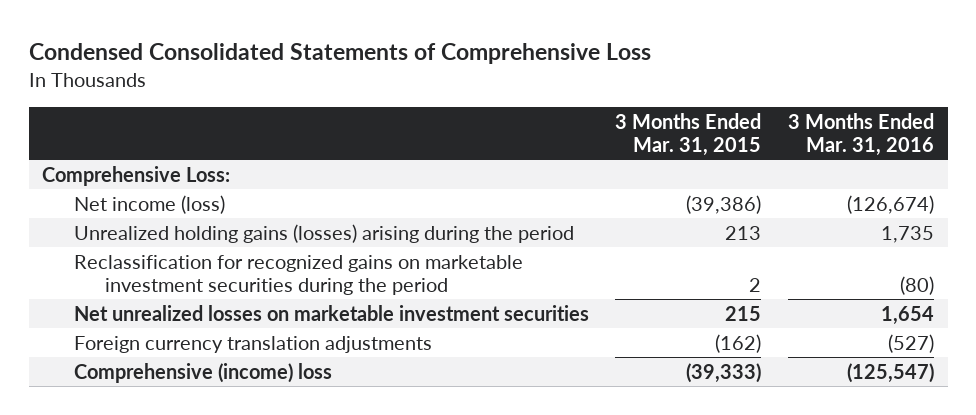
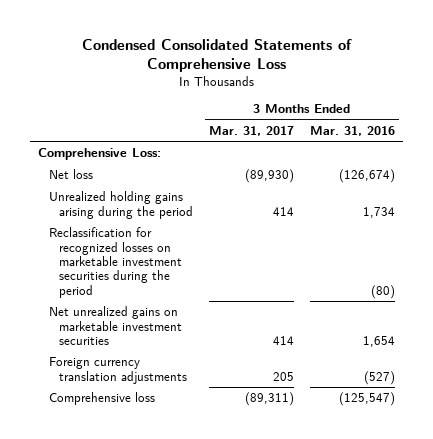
[615,112,762,156] 3 Months Ended Mar. 31, 2015 -> none
none -> [209,125,295,136] Mar. 31, 2017
[73,194,225,214] Net income (loss) -> [48,169,93,180] Net loss
[73,223,574,243] Unrealized holding gains (losses) arising during the period -> [48,191,194,219] Unrealized holding gains arising during the period
[881,225,935,243] 1,735 -> [363,206,396,218] 1,734
[73,254,523,296] Reclassification for recognized gains on marketable investment securities during the period -> [48,227,183,298] Reclassification for recognized losses on marketable investment securities during the period
[73,304,589,321] Net unrealized losses on marketable investment securities -> [48,306,183,346] Net unrealized gains on marketable investment securities
[73,362,332,383] Comprehensive (income) loss -> [48,392,155,406] Comprehensive loss

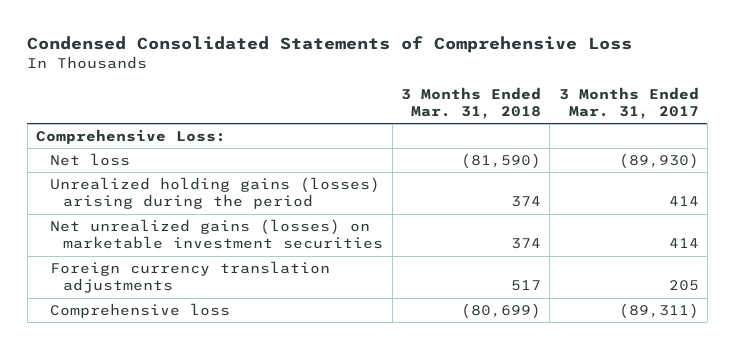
[310,125,396,136] Mar. 31, 2016 -> none
none -> [400,86,541,120] 3 Months Ended Mar. 31, 2018
[48,227,183,298] Reclassification for recognized losses on marketable investment securities during the period -> none
[48,191,194,219] Unrealized holding gains arising during the period -> [49,177,380,210] Unrealized holding gains (losses) arising during the period
[48,306,183,346] Net unrealized gains on marketable investment securities -> [49,219,384,250] Net unrealized gains (losses) on marketable investment securities

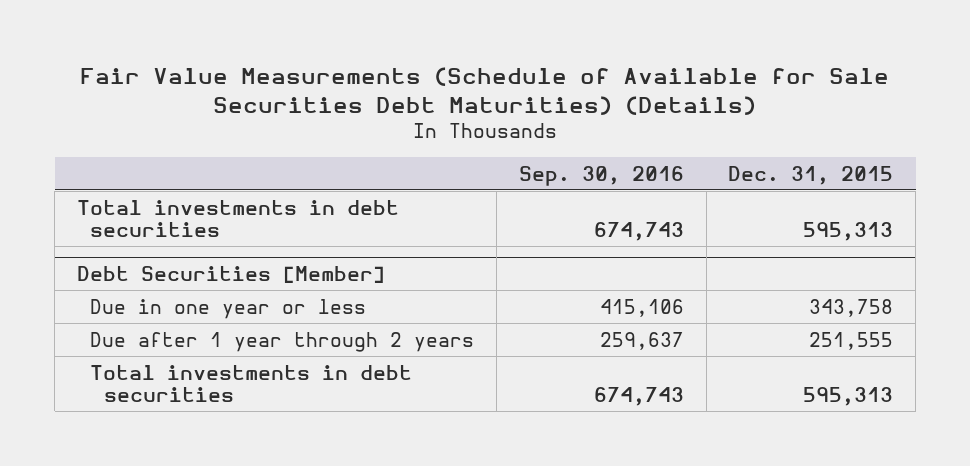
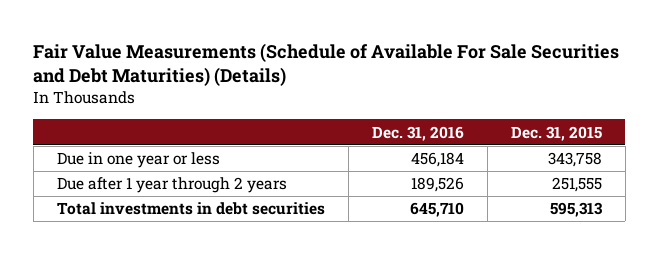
[80,66,890,115] Fair Value Measurements (Schedule of Available for Sale Securities Debt Maturities) (Details) -> [33,42,620,87] Fair Value Measurements (Schedule of Available For Sale Securities and Debt Maturities) (Details)
[518,165,684,186] Sep. 30, 2016 -> none
none -> [371,125,464,141] Dec. 31, 2016
[76,199,399,238] Total investments in debt securities -> none
[76,265,385,283] Debt Securities [Member] -> none

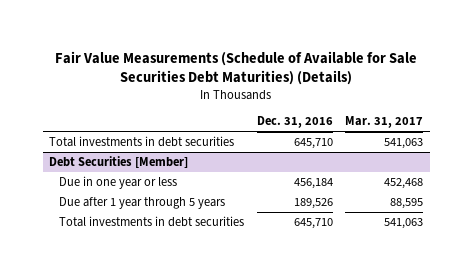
[33,42,620,87] Fair Value Measurements (Schedule of Available For Sale Securities and Debt Maturities) (Details) -> [55,50,418,85] Fair Value Measurements (Schedule of Available for Sale Securities Debt Maturities) (Details)
[510,125,602,141] Dec. 31, 2015 -> none
none -> [345,116,424,129] Mar. 31, 2017
none -> [49,136,235,148] Total investments in debt securities
none -> [49,156,189,169] Debt Securities [Member]
[56,177,287,194] Due after 1 year through 2 years -> [59,197,226,210] Due after 1 year through 5 years

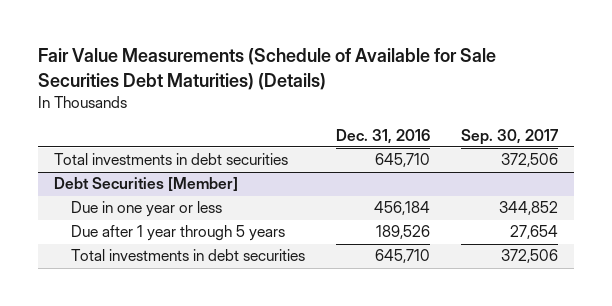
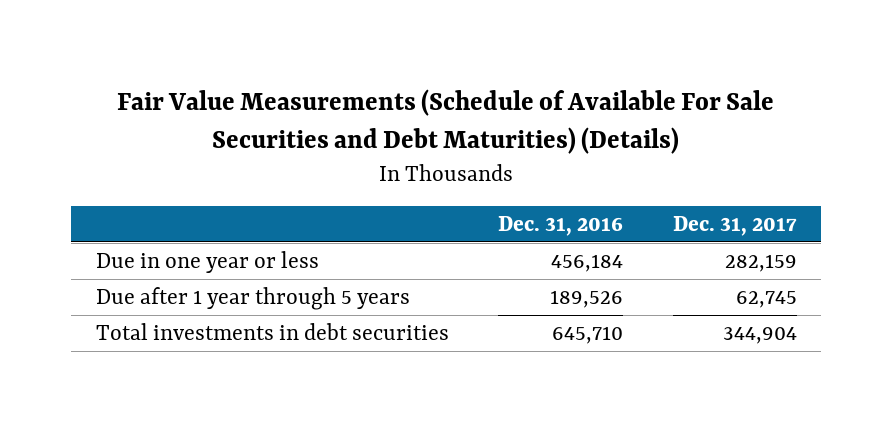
[38,48,497,90] Fair Value Measurements (Schedule of Available for Sale Securities Debt Maturities) (Details) -> [117,88,775,154] Fair Value Measurements (Schedule of Available For Sale Securities and Debt Maturities) (Details)
[461,128,559,145] Sep. 30, 2017 -> none
none -> [672,215,797,236] Dec. 31, 2017
[53,153,288,166] Total investments in debt securities -> none
[53,177,238,192] Debt Securities [Member] -> none

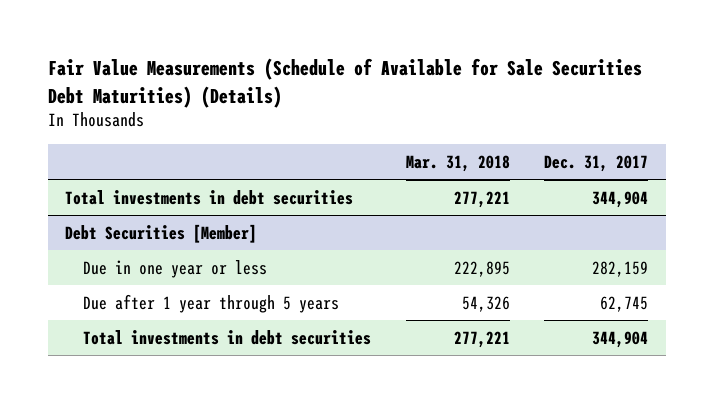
[117,88,775,154] Fair Value Measurements (Schedule of Available For Sale Securities and Debt Maturities) (Details) -> [48,58,643,108] Fair Value Measurements (Schedule of Available for Sale Securities Debt Maturities) (Details)
[498,215,624,236] Dec. 31, 2016 -> none
none -> [405,154,510,172] Mar. 31, 2018
none -> [65,189,354,205] Total investments in debt securities
none -> [65,223,258,243] Debt Securities [Member]

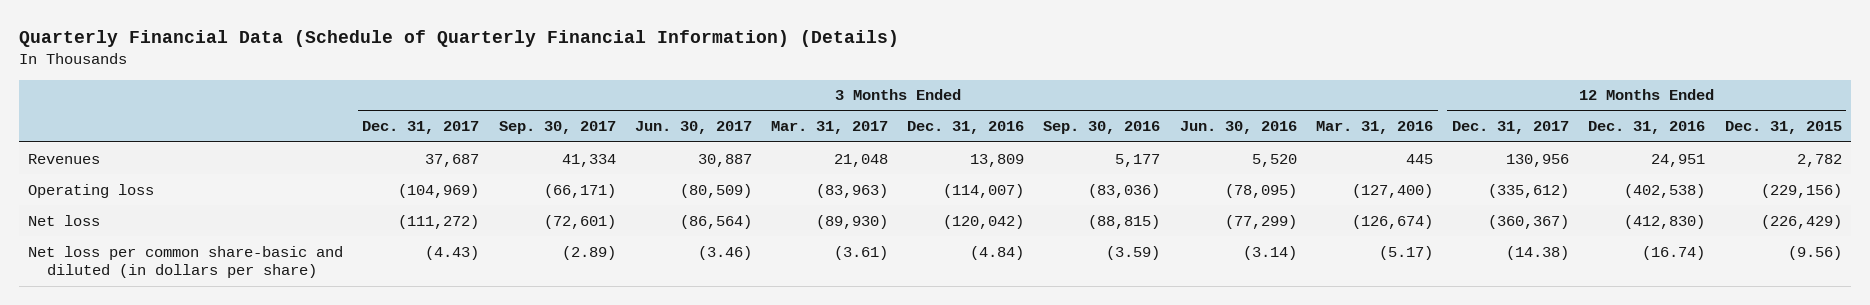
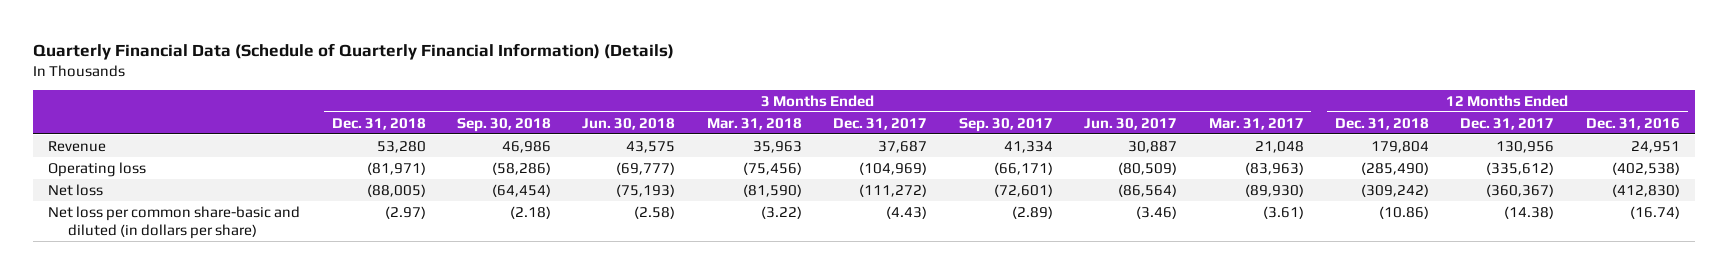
[907,121,1025,135] Dec. 31, 2016 -> none
[1043,121,1161,135] Sep. 30, 2016 -> none
[1179,121,1297,135] Jun. 30, 2016 -> none
[1315,121,1433,135] Mar. 31, 2016 -> none
[1724,121,1842,135] Dec. 31, 2015 -> none
none -> [331,117,426,130] Dec. 31, 2018
none -> [457,117,552,132] Sep. 30, 2018
none -> [582,117,676,130] Jun. 30, 2018
none -> [706,117,802,130] Mar. 31, 2018
none -> [1334,117,1429,130] Dec. 31, 2018
[28,153,101,164] Revenues -> [48,140,107,152] Revenue

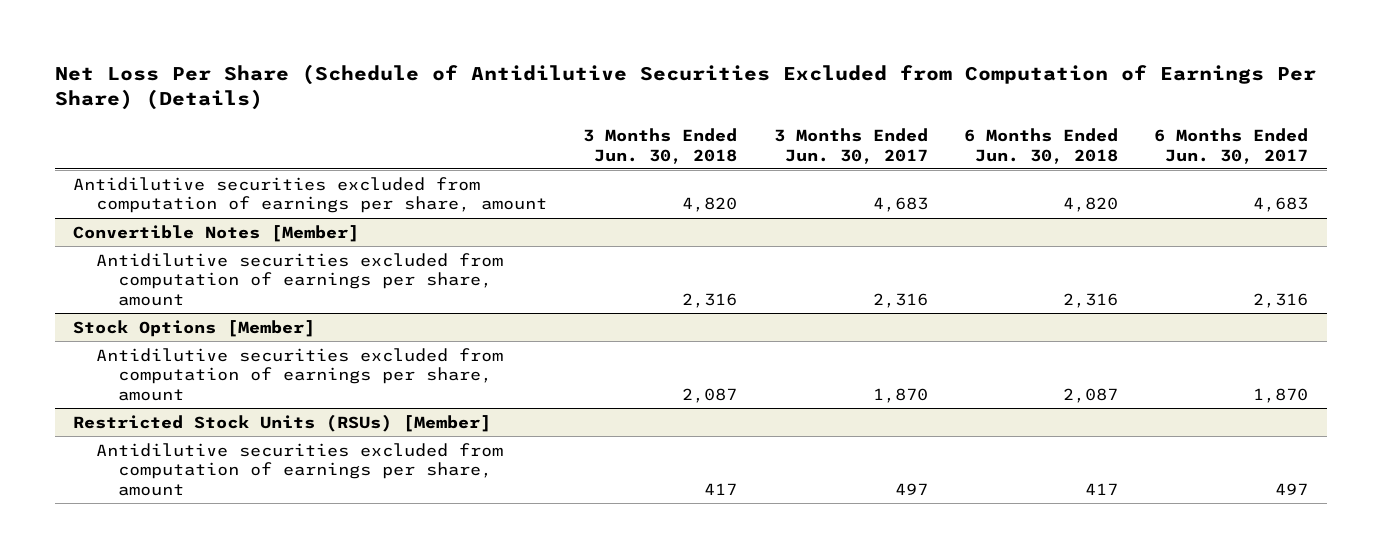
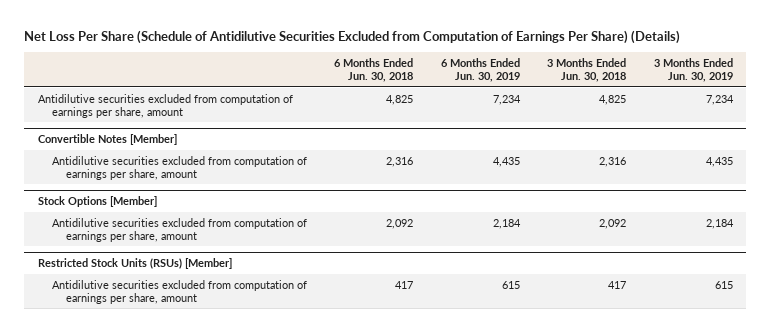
[773,127,928,164] 3 Months Ended Jun. 30, 2017 -> none
[1154,127,1309,164] 6 Months Ended Jun. 30, 2017 -> none
none -> [440,57,520,83] 6 Months Ended Jun. 30, 2019
none -> [653,57,733,83] 3 Months Ended Jun. 30, 2019
[682,197,738,213] 4,820 -> [599,94,627,105] 4,825
[1062,197,1118,213] 4,820 -> [386,94,414,105] 4,825
[682,388,738,404] 2,087 -> [599,218,627,229] 2,092
[1062,388,1118,404] 2,087 -> [386,218,414,229] 2,092

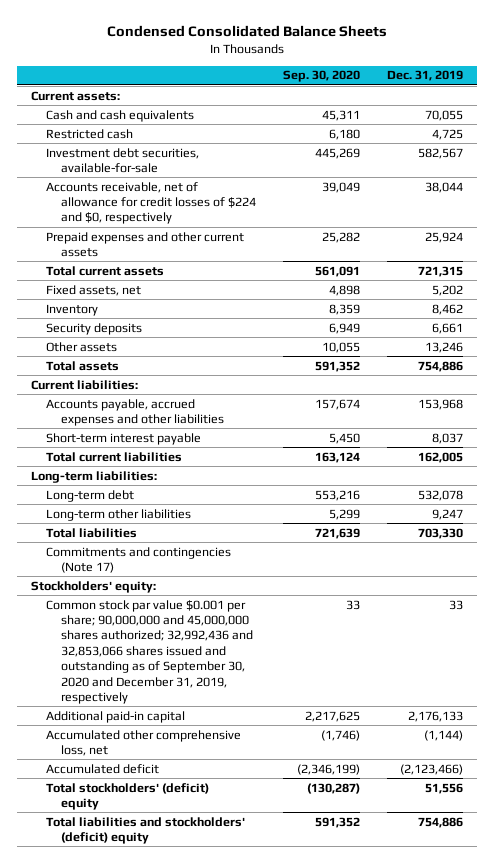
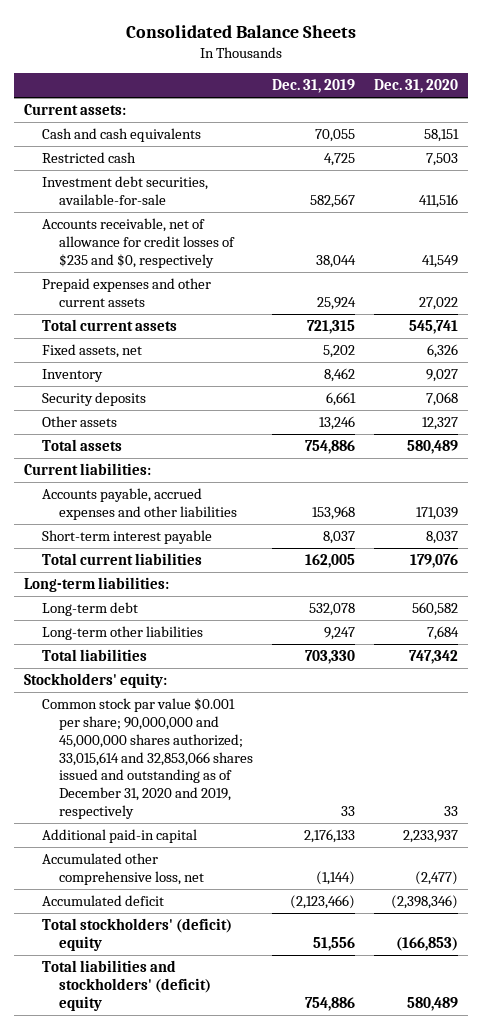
[106,25,387,38] Condensed Consolidated Balance Sheets -> [125,24,356,38] Consolidated Balance Sheets
[282,70,360,83] Sep. 30, 2020 -> none
none -> [374,79,459,94] Dec. 31, 2020
[45,181,256,225] Accounts receivable, net of allowance for credit losses of $224 and $0, respectively -> [41,218,236,268] Accounts receivable, net of allowance for credit losses of $235 and $0, respectively
[45,546,231,573] Commitments and contingencies (Note 17) -> none
[45,599,253,704] Common stock par value $0.001 per share; 90,000,000 and 45,000,000 shares authorized; 32,992,436 and 32,853,066 shares issued and outstanding as of September 30, 2020 and December 31, 2019, respectively -> [41,698,254,819] Common stock par value $0.001 per share; 90,000,000 and 45,000,000 shares authorized; 33,015,614 and 32,853,066 shares issued and outstanding as of December 31, 2020 and 2019, respectively

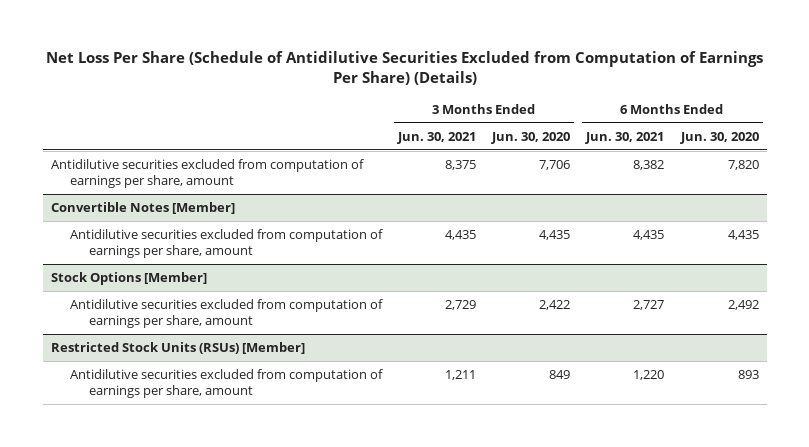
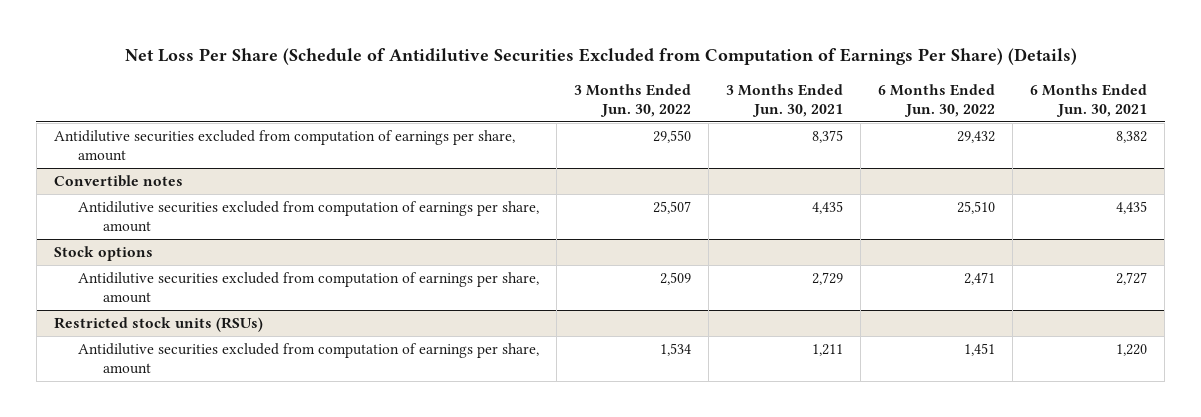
[491,131,571,144] Jun. 30, 2020 -> none
[679,131,759,144] Jun. 30, 2020 -> none
none -> [574,83,692,117] 3 Months Ended Jun. 30, 2022
none -> [878,83,996,117] 6 Months Ended Jun. 30, 2022
[50,201,235,214] Convertible Notes [Member] -> [53,175,183,188] Convertible notes
[50,271,207,285] Stock Options [Member] -> [53,246,153,262] Stock options
[50,341,305,354] Restricted Stock Units (RSUs) [Member] -> [53,317,263,333] Restricted stock units (RSUs)

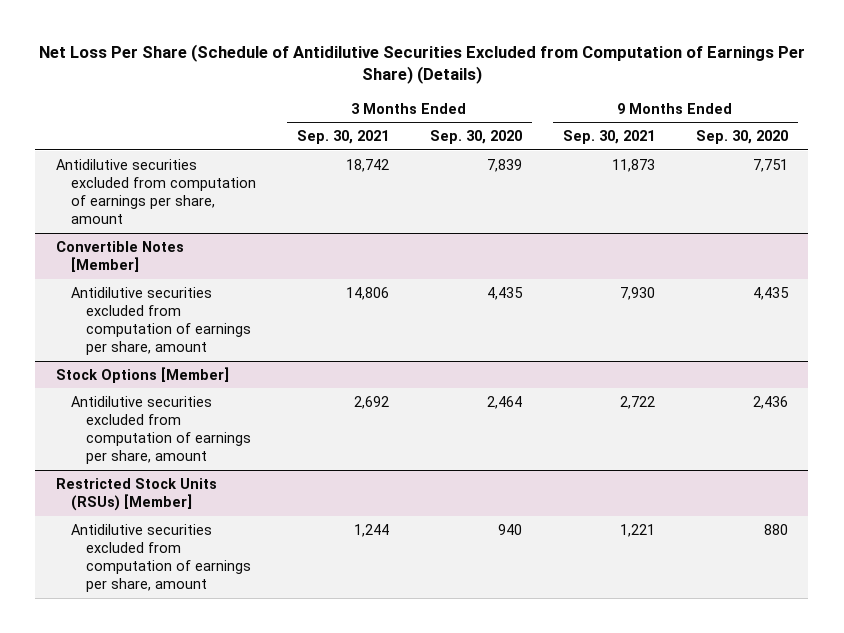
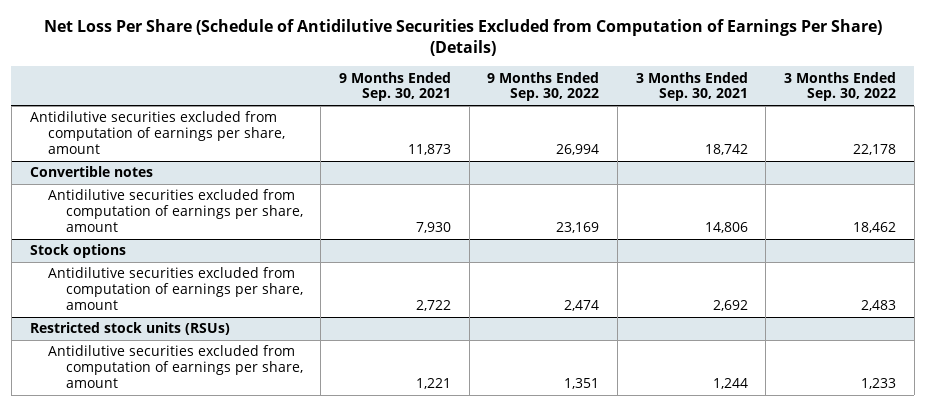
[429,130,522,145] Sep. 30, 2020 -> none
[695,130,788,145] Sep. 30, 2020 -> none
none -> [487,71,600,102] 9 Months Ended Sep. 30, 2022
none -> [784,71,897,102] 3 Months Ended Sep. 30, 2022
[55,240,184,273] Convertible Notes [Member] -> [29,166,153,178] Convertible notes
[55,366,229,383] Stock Options [Member] -> [29,244,126,259] Stock options
[55,477,217,512] Restricted Stock Units (RSUs) [Member] -> [29,322,230,336] Restricted stock units (RSUs)

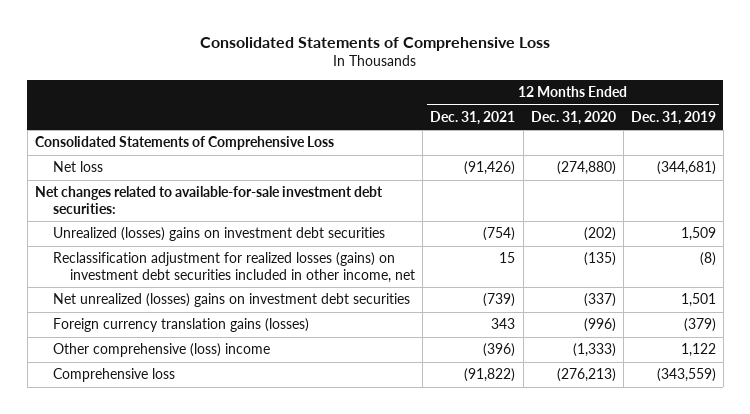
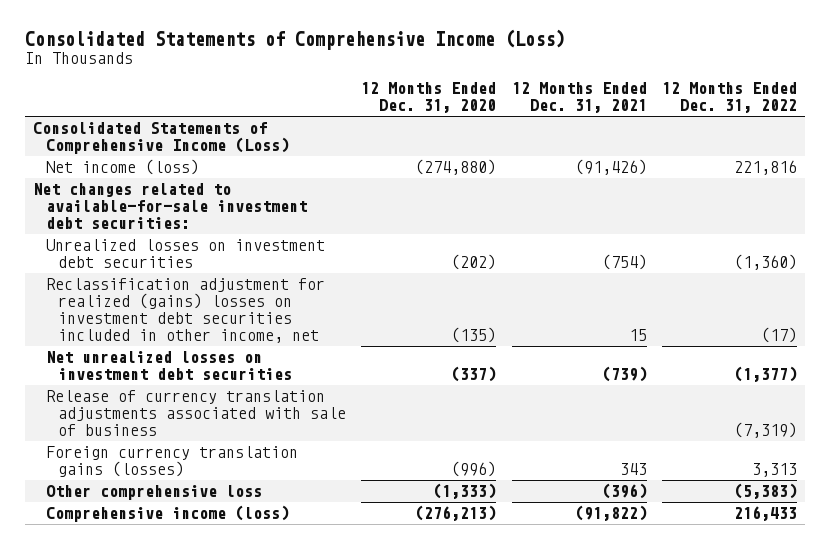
[200,37,551,52] Consolidated Statements of Comprehensive Loss -> [25,29,566,51] Consolidated Statements of Comprehensive Income (Loss)
[630,110,716,125] Dec. 31, 2019 -> none
none -> [662,82,798,114] 12 Months Ended Dec. 31, 2022
[34,136,334,151] Consolidated Statements of Comprehensive Loss -> [33,122,289,155] Consolidated Statements of Comprehensive Income (Loss)
[52,161,103,173] Net loss -> [45,159,199,176] Net income (loss)
[52,227,385,242] Unrealized (losses) gains on investment debt securities -> [45,239,325,269] Unrealized losses on investment debt securities
[52,252,416,284] Reclassification adjustment for realized losses (gains) on investment debt securities included in other income, net -> [45,278,325,344] Reclassification adjustment for realized (gains) losses on investment debt securities included in other income, net
[52,293,410,308] Net unrealized (losses) gains on investment debt securities -> [45,351,293,381] Net unrealized losses on investment debt securities
none -> [45,390,347,437] Release of currency translation adjustments associated with sale of business
[52,343,270,358] Other comprehensive (loss) income -> [45,485,262,501] Other comprehensive loss
[52,368,175,383] Comprehensive loss -> [45,505,289,523] Comprehensive income (loss)

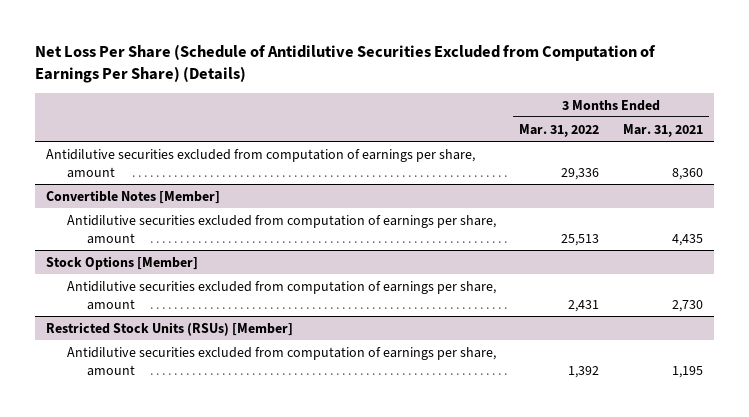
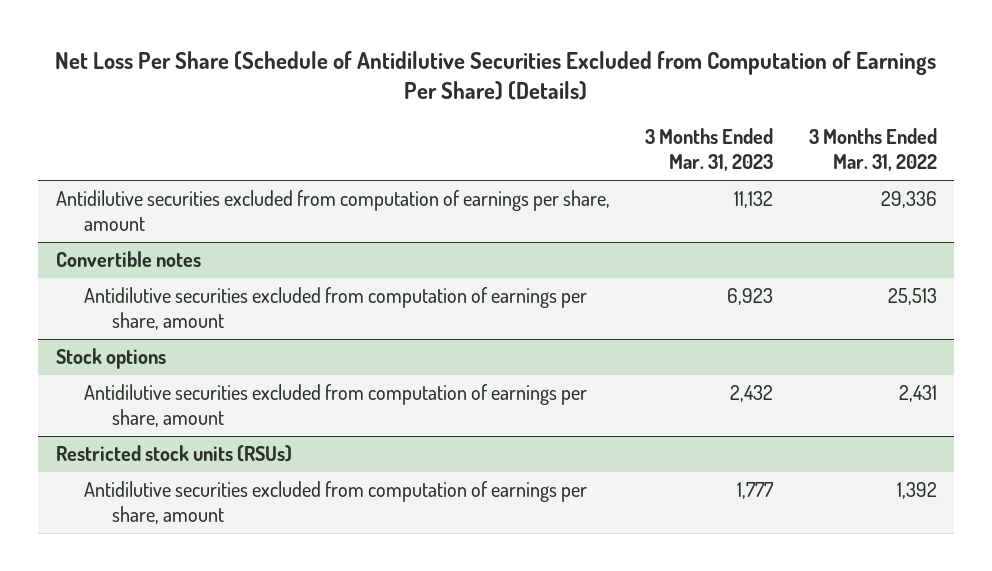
[622,123,703,137] Mar. 31, 2021 -> none
none -> [645,128,774,172] 3 Months Ended Mar. 31, 2023
[46,189,221,204] Convertible Notes [Member] -> [55,251,201,268] Convertible notes
[46,255,199,270] Stock Options [Member] -> [55,348,166,370] Stock options
[46,321,294,336] Restricted Stock Units (RSUs) [Member] -> [55,445,292,463] Restricted stock units (RSUs)

